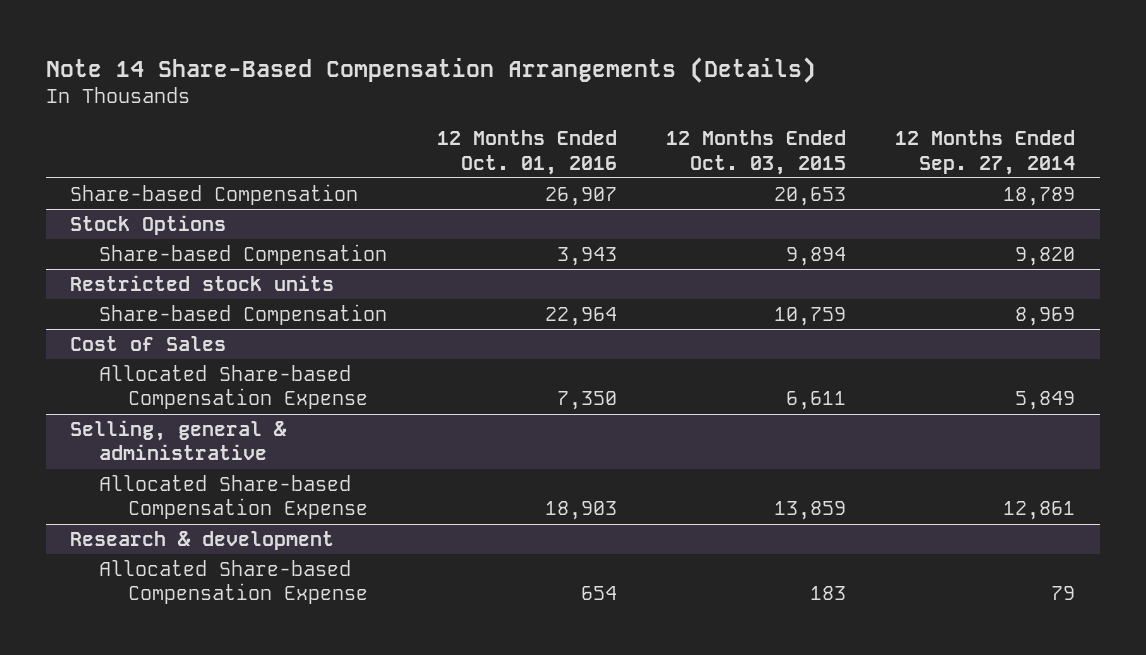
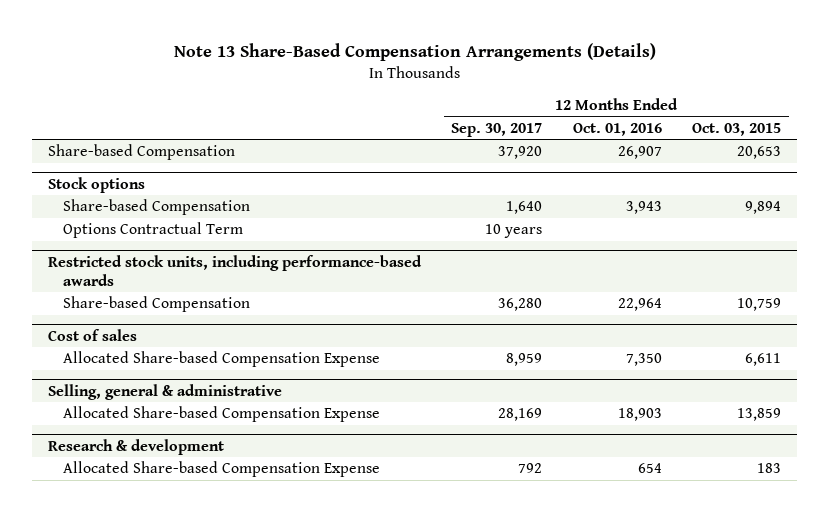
[45,56,816,83] Note 14 Share-Based Compensation Arrangements (Details) -> [173,42,656,61] Note 13 Share-Based Compensation Arrangements (Details)
[895,130,1076,175] 12 Months Ended Sep. 27, 2014 -> none
none -> [451,122,543,137] Sep. 30, 2017
[70,215,227,236] Stock Options -> [47,176,145,193] Stock options
none -> [62,222,243,239] Options Contractual Term
[70,275,335,292] Restricted stock units -> [47,254,422,286] Restricted stock units, including performance-based awards
[70,336,227,352] Cost of Sales -> [47,328,137,341] Cost of sales

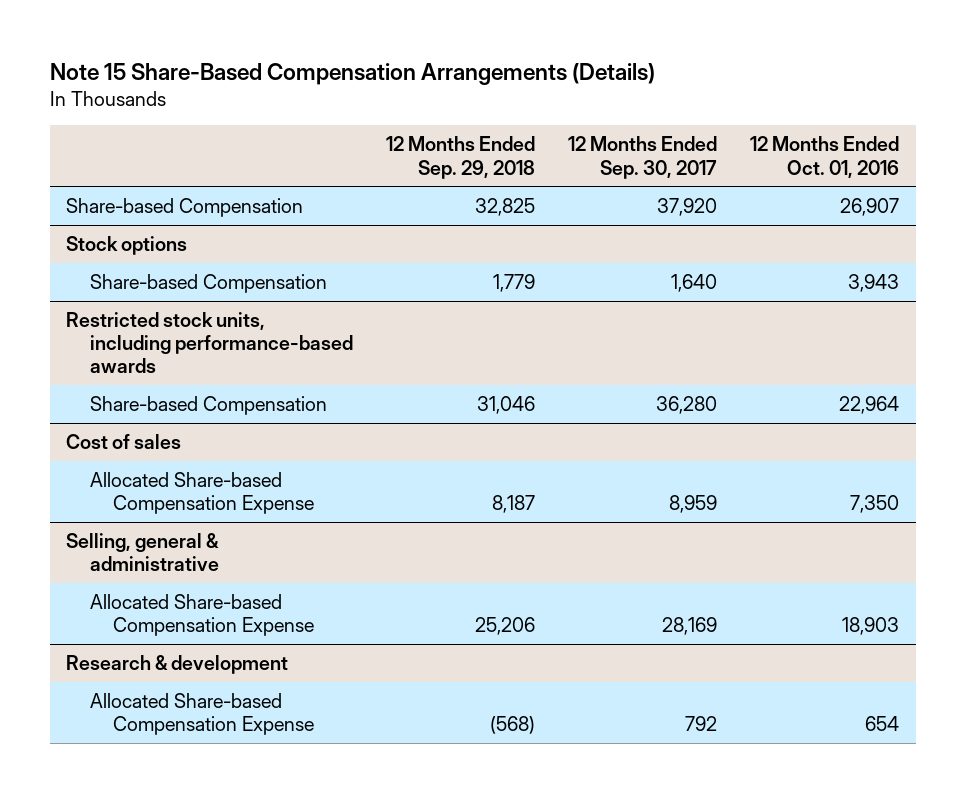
[173,42,656,61] Note 13 Share-Based Compensation Arrangements (Details) -> [49,62,655,85] Note 15 Share-Based Compensation Arrangements (Details)
[692,122,782,136] Oct. 03, 2015 -> none
none -> [385,136,535,179] 12 Months Ended Sep. 29, 2018
[62,222,243,239] Options Contractual Term -> none

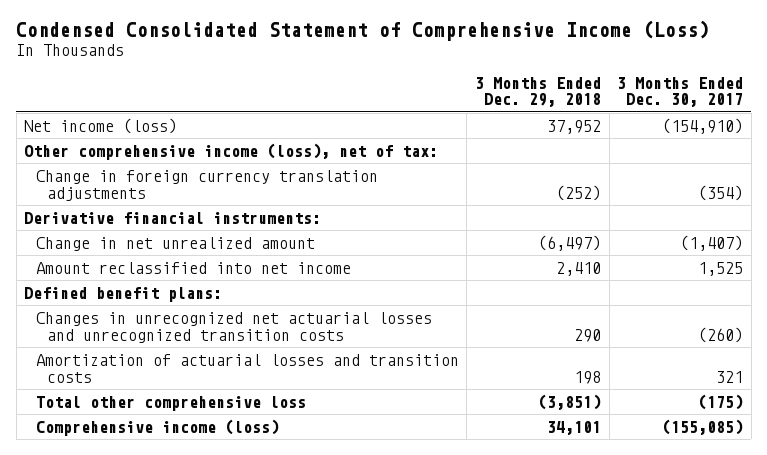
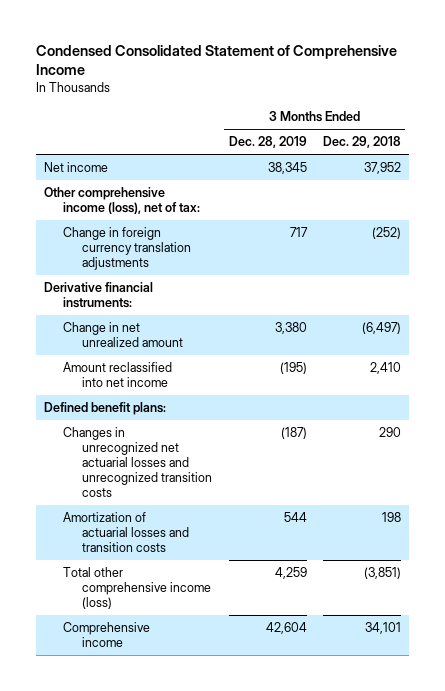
[16,20,710,42] Condensed Consolidated Statement of Comprehensive Income (Loss) -> [36,44,398,76] Condensed Consolidated Statement of Comprehensive Income
[617,76,744,108] 3 Months Ended Dec. 30, 2017 -> none
none -> [228,136,307,149] Dec. 28, 2019
[24,117,178,134] Net income (loss) -> [44,162,109,173] Net income
[35,395,306,411] Total other comprehensive loss -> [63,567,212,610] Total other comprehensive income (loss)
[35,418,279,436] Comprehensive income (loss) -> [63,622,151,648] Comprehensive income

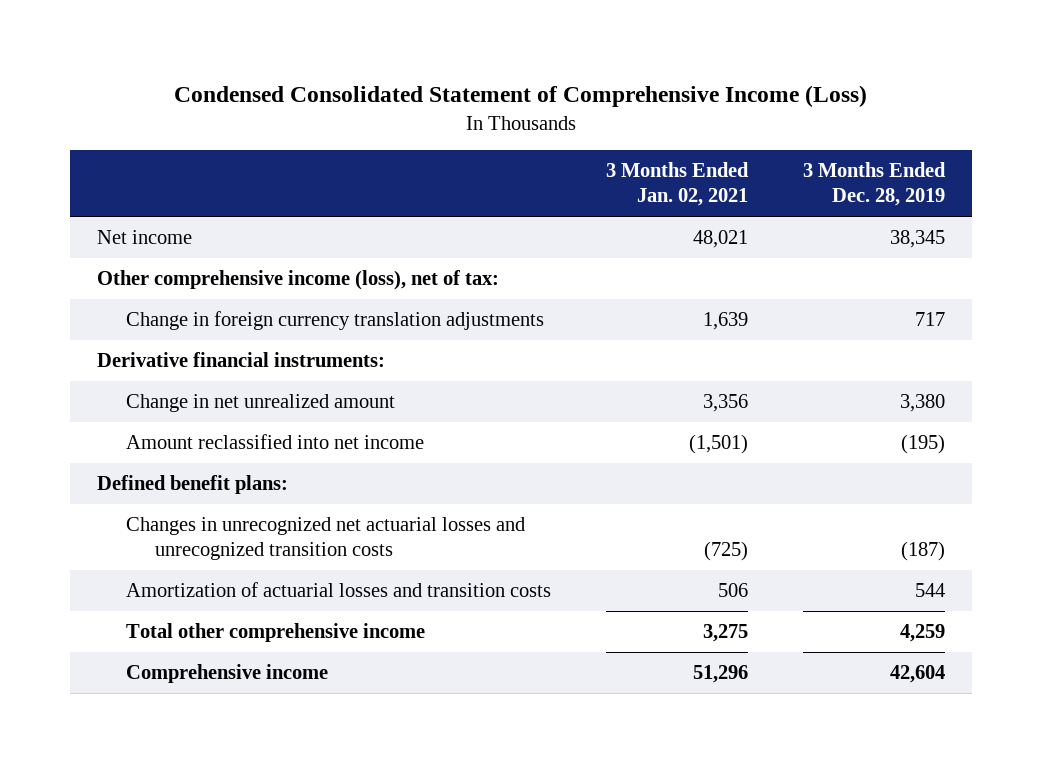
[36,44,398,76] Condensed Consolidated Statement of Comprehensive Income -> [173,84,867,107] Condensed Consolidated Statement of Comprehensive Income (Loss)
[322,136,401,149] Dec. 29, 2018 -> none
none -> [605,162,749,207] 3 Months Ended Jan. 02, 2021
[63,567,212,610] Total other comprehensive income (loss) -> [126,623,426,643] Total other comprehensive income

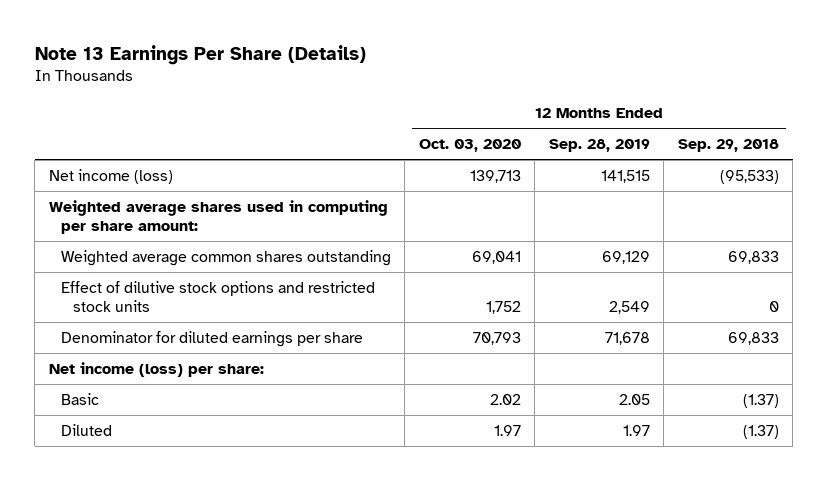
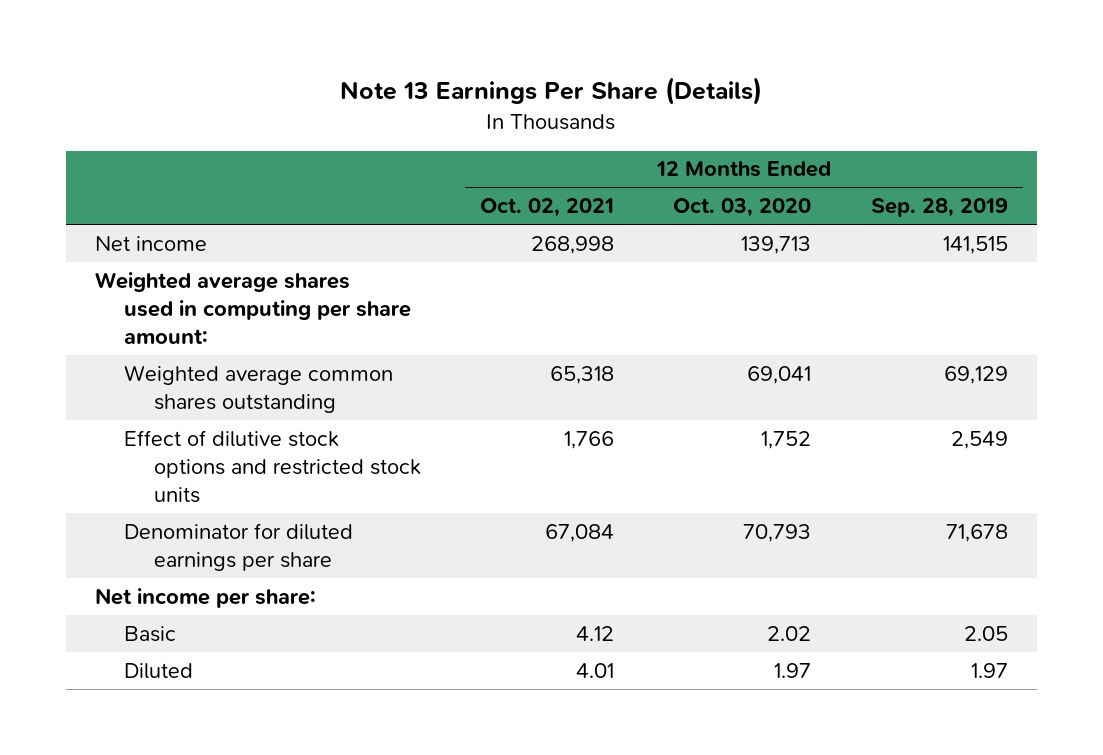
[677,139,779,153] Sep. 29, 2018 -> none
none -> [480,198,615,218] Oct. 02, 2021
[48,168,173,184] Net income (loss) -> [95,235,208,251] Net income
[48,361,264,377] Net income (loss) per share: -> [95,587,317,608] Net income per share:

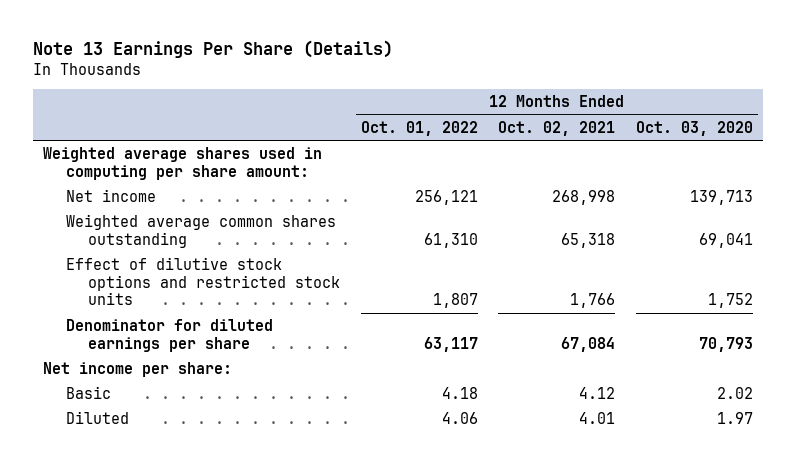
[870,198,1008,218] Sep. 28, 2019 -> none
none -> [360,120,478,136] Oct. 01, 2022
[95,235,208,251] Net income -> [65,188,156,202] Net income

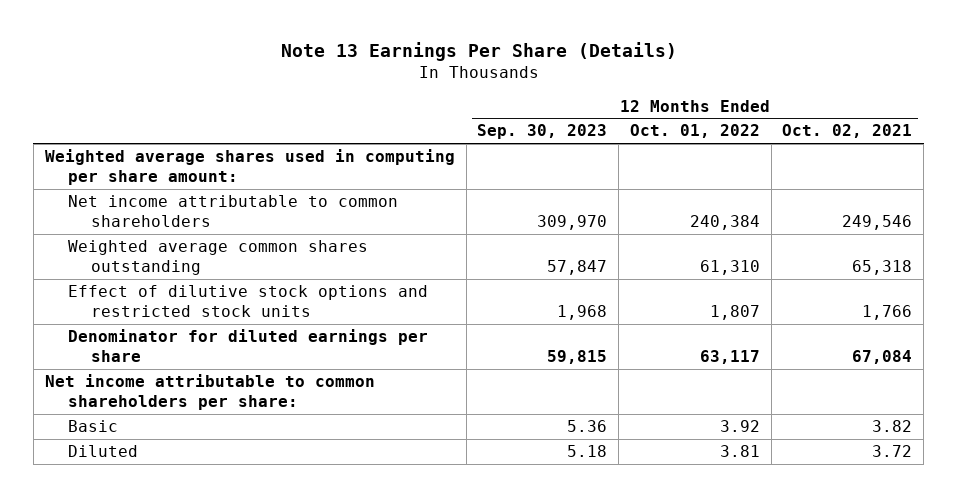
[636,120,754,136] Oct. 03, 2020 -> none
none -> [477,124,608,140] Sep. 30, 2023
[65,188,156,202] Net income -> [67,194,398,227] Net income attributable to common shareholders
[414,189,478,205] 256,121 -> [689,214,760,230] 240,384
[552,189,616,205] 268,998 -> [842,214,913,230] 249,546
[43,361,233,377] Net income per share: -> [44,373,375,410] Net income attributable to common shareholders per share:
[441,386,478,399] 4.18 -> [719,419,760,432] 3.92
[579,386,616,399] 4.12 -> [872,419,913,432] 3.82
[441,411,478,424] 4.06 -> [719,444,760,457] 3.81
[579,411,616,424] 4.01 -> [872,444,913,457] 3.72

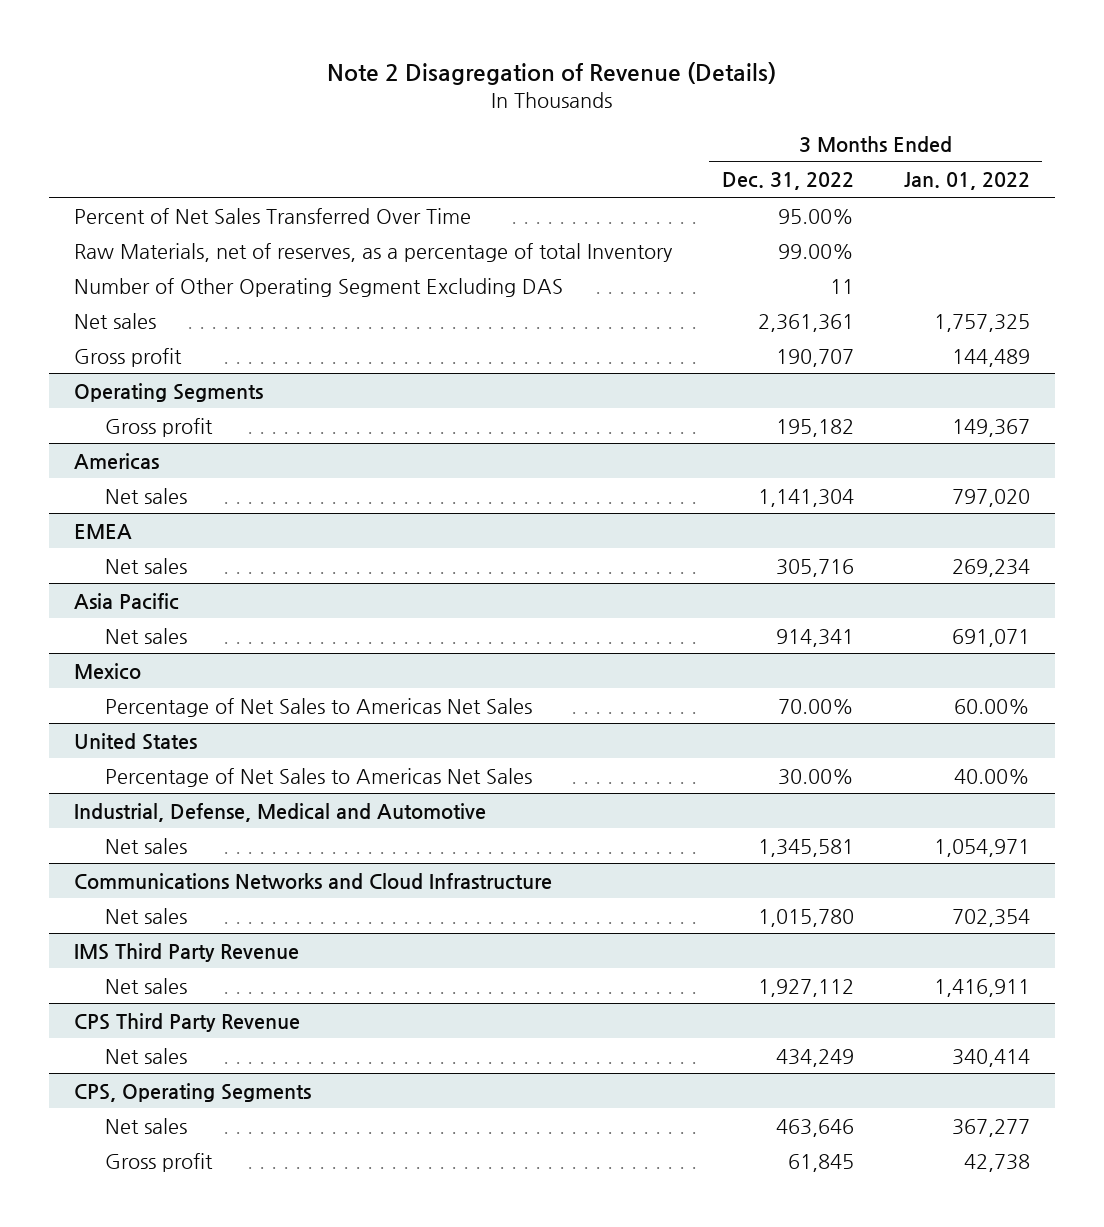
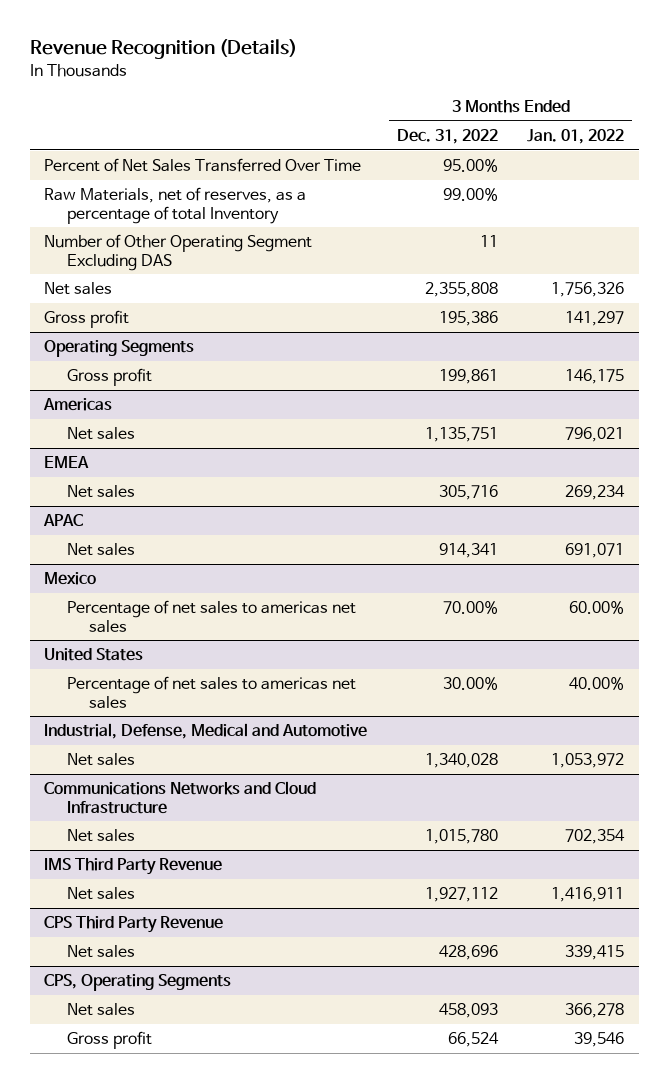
[326,61,776,85] Note 2 Disagregation of Revenue (Details) -> [29,39,297,60] Revenue Recognition (Details)
[757,313,854,332] 2,361,361 -> [424,282,498,298] 2,355,808
[933,313,1030,332] 1,757,325 -> [551,282,625,298] 1,756,326
[775,348,854,367] 190,707 -> [438,311,498,327] 195,386
[951,348,1030,367] 144,489 -> [565,311,625,327] 141,297
[775,418,854,437] 195,182 -> [438,369,498,385] 199,861
[951,418,1030,437] 149,367 -> [565,369,625,385] 146,175
[757,488,854,507] 1,141,304 -> [424,427,498,443] 1,135,751
[951,488,1030,507] 797,020 -> [565,427,625,443] 796,021
[74,592,180,610] Asia Pacific -> [43,514,84,527] APAC
[105,697,533,717] Percentage of Net Sales to Americas Net Sales -> [66,600,356,633] Percentage of net sales to americas net sales
[105,767,533,787] Percentage of Net Sales to Americas Net Sales -> [66,676,356,709] Percentage of net sales to americas net sales
[757,838,854,857] 1,345,581 -> [424,753,498,769] 1,340,028
[933,838,1030,857] 1,054,971 -> [551,753,625,769] 1,053,972
[775,1048,854,1067] 434,249 -> [438,945,498,961] 428,696
[951,1048,1030,1067] 340,414 -> [565,945,625,961] 339,415
[775,1118,854,1137] 463,646 -> [438,1003,498,1019] 458,093
[951,1118,1030,1137] 367,277 -> [565,1003,625,1019] 366,278
[787,1153,854,1172] 61,845 -> [447,1032,499,1048] 66,524
[963,1153,1030,1172] 42,738 -> [574,1032,625,1048] 39,546

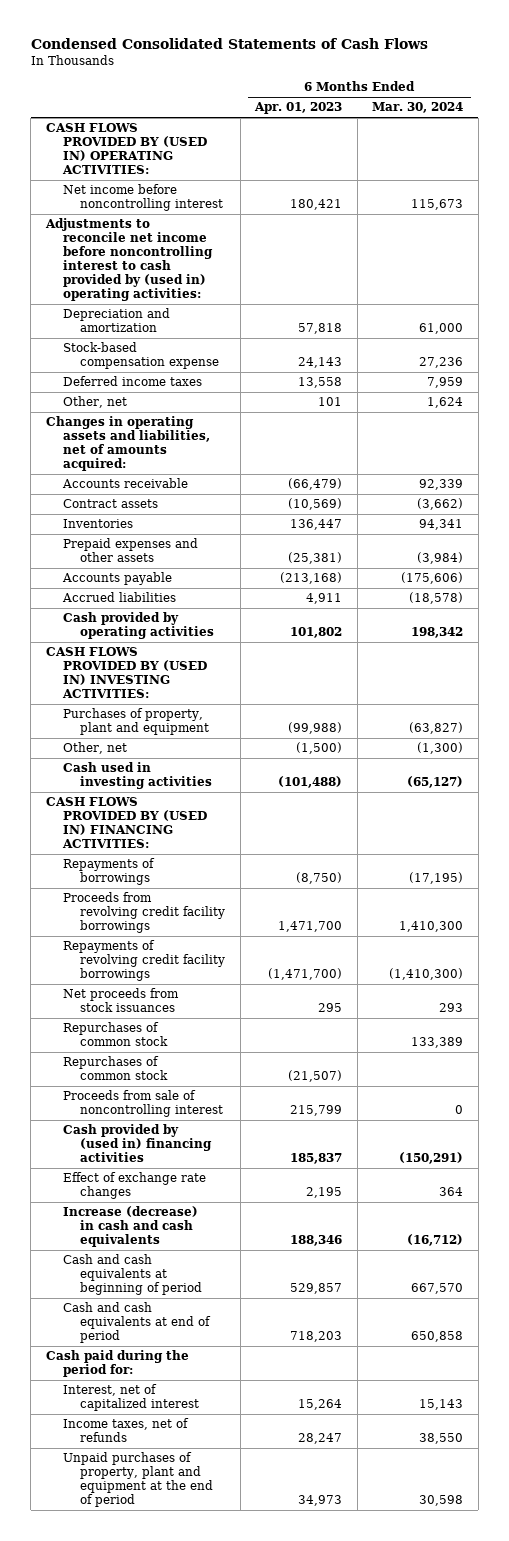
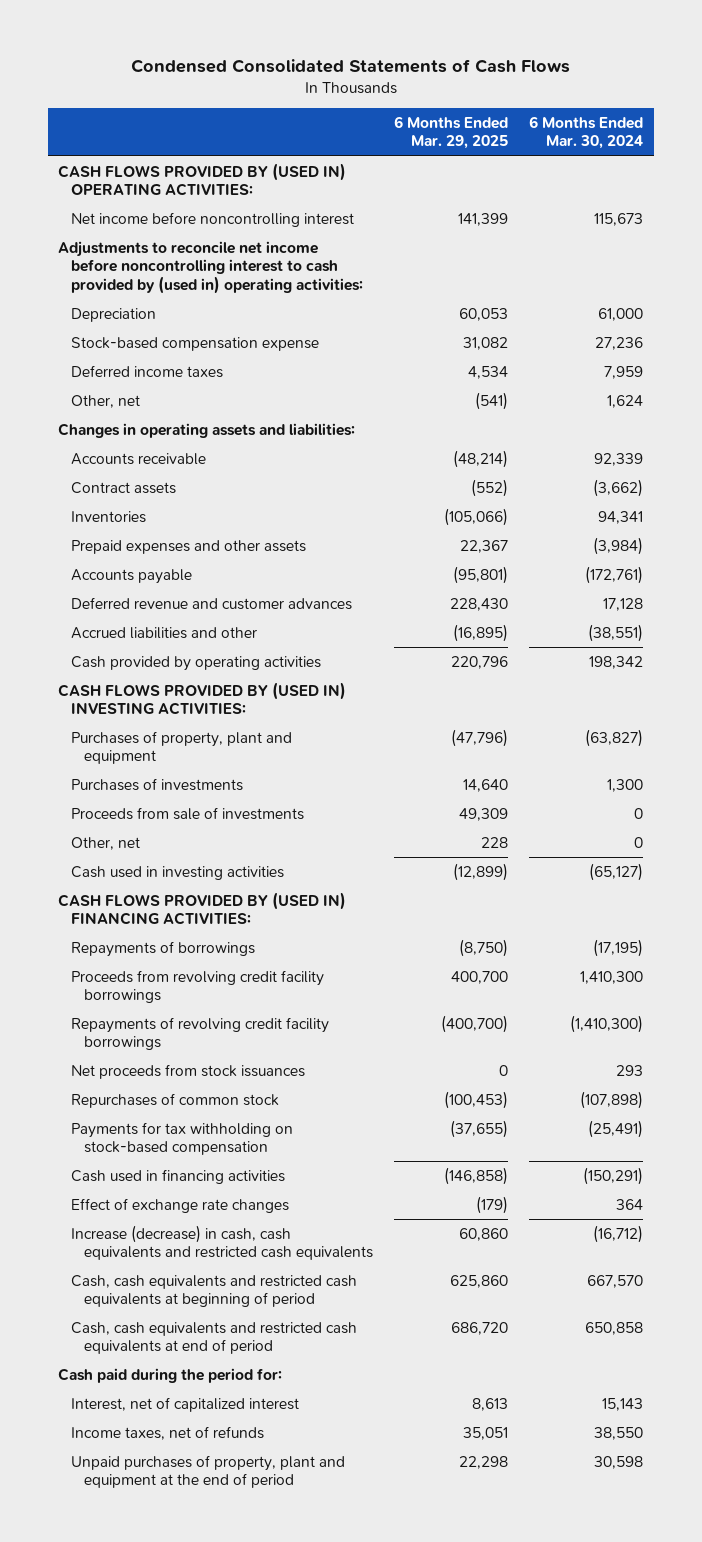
[254,102,343,115] Apr. 01, 2023 -> none
none -> [394,115,509,150] 6 Months Ended Mar. 29, 2025
[62,308,170,333] Depreciation and amortization -> [71,307,157,322] Depreciation
[45,416,210,472] Changes in operating assets and liabilities, net of amounts acquired: -> [58,422,356,438] Changes in operating assets and liabilities:
[401,572,464,585] (175,606) -> [585,565,644,584] (172,761)
none -> [71,596,353,610] Deferred revenue and customer advances
[61,592,176,603] Accrued liabilities -> [71,626,258,639] Accrued liabilities and other
[409,592,464,605] (18,578) -> [588,623,644,642] (38,551)
none -> [71,777,244,791] Purchases of investments
none -> [71,806,305,820] Proceeds from sale of investments
[417,742,464,755] (1,300) -> [634,836,644,848] 0
[62,1056,169,1081] Repurchases of common stock -> none
[62,1090,224,1118] Proceeds from sale of noncontrolling interest -> none
[411,1037,464,1049] 133,389 -> [580,1090,644,1109] (107,898)
none -> [71,1121,294,1156] Payments for tax withholding on stock-based compensation
[62,1124,213,1163] Cash provided by (used in) financing activities -> [71,1168,286,1184] Cash used in financing activities
[62,1206,198,1248] Increase (decrease) in cash and cash equivalents -> [71,1224,373,1261] Increase (decrease) in cash, cash equivalents and restricted cash equivalents
[62,1254,203,1296] Cash and cash equivalents at beginning of period -> [71,1274,358,1308] Cash, cash equivalents and restricted cash equivalents at beginning of period
[62,1302,212,1344] Cash and cash equivalents at end of period -> [71,1321,358,1355] Cash, cash equivalents and restricted cash equivalents at end of period

